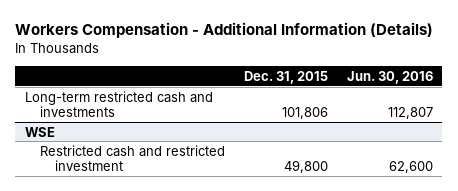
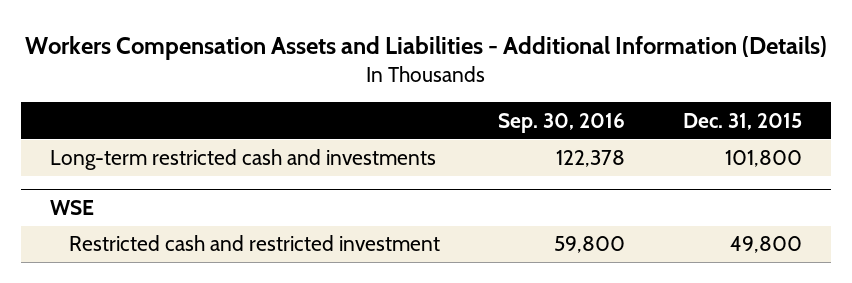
[15,22,434,39] Workers Compensation - Additional Information (Details) -> [25,35,828,60] Workers Compensation Assets and Liabilities - Additional Information (Details)
[346,70,433,84] Jun. 30, 2016 -> none
none -> [497,112,625,133] Sep. 30, 2016
[281,107,328,120] 101,806 -> [724,150,802,168] 101,800

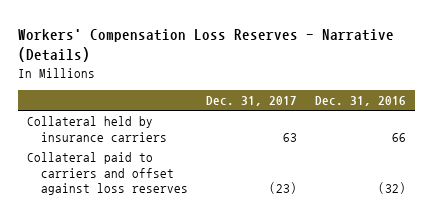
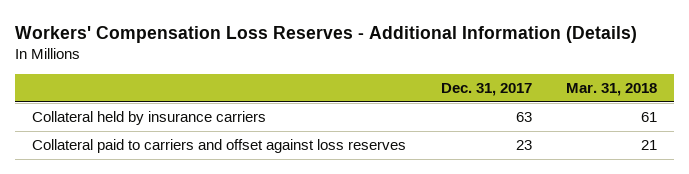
[18,28,395,63] Workers' Compensation Loss Reserves - Narrative (Details) -> [15,25,638,43] Workers' Compensation Loss Reserves - Additional Information (Details)
[314,96,406,107] Dec. 31, 2016 -> none
none -> [565,83,657,97] Mar. 31, 2018
[268,182,297,195] (23) -> [515,140,532,151] 23

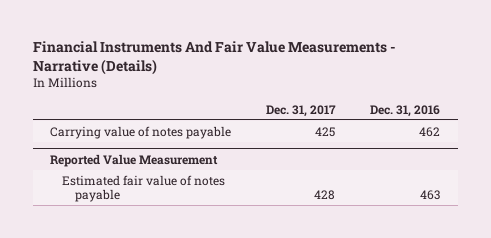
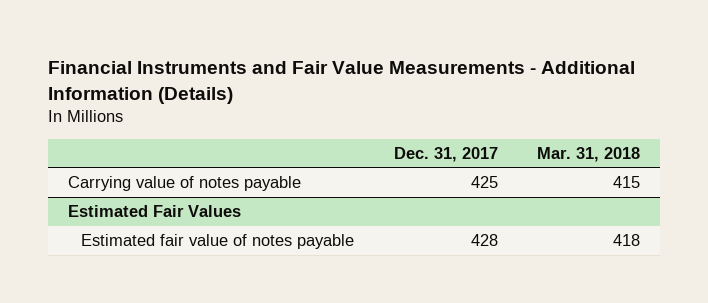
[32,40,396,75] Financial Instruments And Fair Value Measurements - Narrative (Details) -> [48,60,636,104] Financial Instruments and Fair Value Measurements - Additional Information (Details)
[370,104,441,117] Dec. 31, 2016 -> none
none -> [537,146,641,162] Mar. 31, 2018
[50,153,219,167] Reported Value Measurement -> [67,205,241,218] Estimated Fair Values

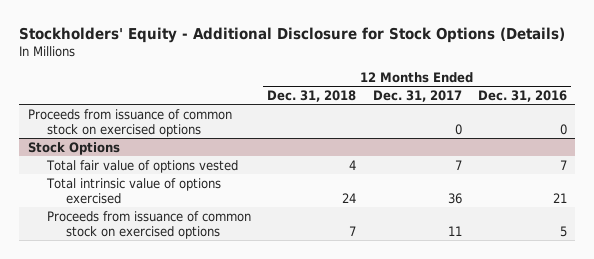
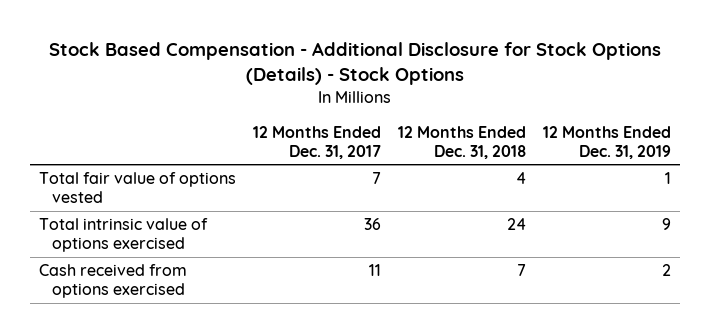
[19,26,566,43] Stockholders' Equity - Additional Disclosure for Stock Options (Details) -> [49,41,662,85] Stock Based Compensation - Additional Disclosure for Stock Options (Details) - Stock Options
[477,89,567,102] Dec. 31, 2016 -> none
none -> [543,125,672,159] 12 Months Ended Dec. 31, 2019
[27,108,232,137] Proceeds from issuance of common stock on exercised options -> none
[27,141,120,155] Stock Options -> none
[46,210,251,239] Proceeds from issuance of common stock on exercised options -> [39,264,188,298] Cash received from options exercised

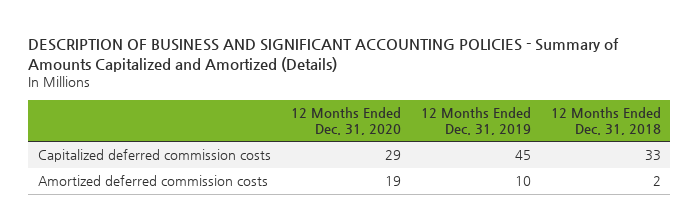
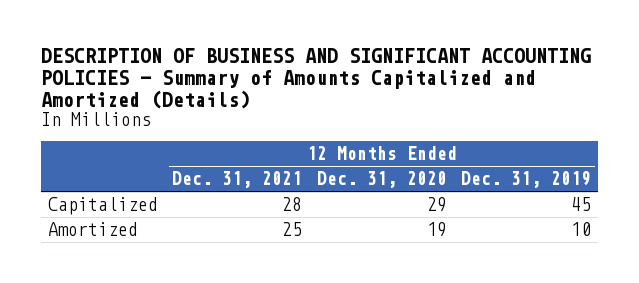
[550,106,661,135] 12 Months Ended Dec. 31, 2018 -> none
none -> [172,171,303,189] Dec. 31, 2021
[38,149,272,163] Capitalized deferred commission costs -> [47,197,158,216] Capitalized
[38,175,269,187] Amortized deferred commission costs -> [47,222,138,237] Amortized

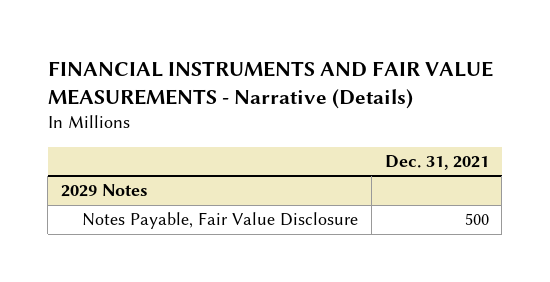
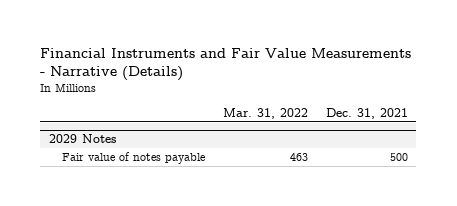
[47,60,493,110] FINANCIAL INSTRUMENTS AND FAIR VALUE MEASUREMENTS - Narrative (Details) -> [40,48,412,82] Financial Instruments and Fair Value Measurements - Narrative (Details)
none -> [223,107,309,119] Mar. 31, 2022
[82,212,359,230] Notes Payable, Fair Value Disclosure -> [62,151,206,164] Fair value of notes payable

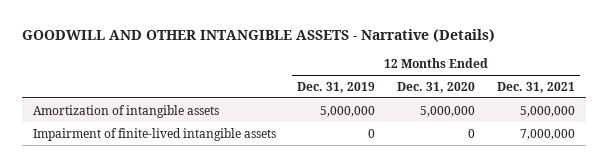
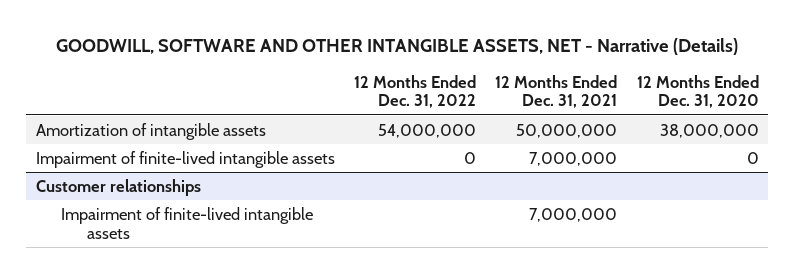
[21,29,495,43] GOODWILL AND OTHER INTANGIBLE ASSETS - Narrative (Details) -> [56,37,739,55] GOODWILL, SOFTWARE AND OTHER INTANGIBLE ASSETS, NET - Narrative (Details)
[297,81,376,93] Dec. 31, 2019 -> none
none -> [354,74,477,109] 12 Months Ended Dec. 31, 2022
[420,105,476,117] 5,000,000 -> [659,123,759,138] 38,000,000
[519,105,575,117] 5,000,000 -> [516,123,618,138] 50,000,000
none -> [35,178,201,196] Customer relationships
none -> [61,206,314,239] Impairment of finite-lived intangible assets

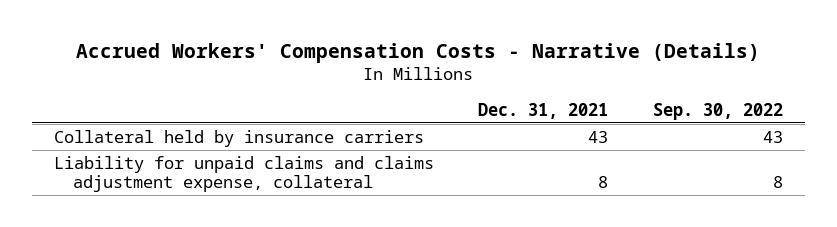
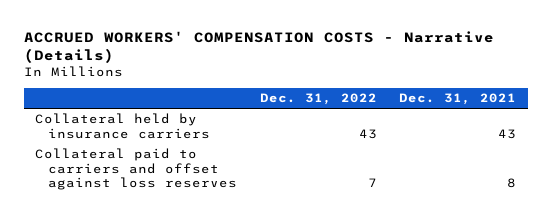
[76,42,761,63] Accrued Workers' Compensation Costs - Narrative (Details) -> [23,30,494,64] ACCRUED WORKERS' COMPENSATION COSTS - Narrative (Details)
[652,103,783,121] Sep. 30, 2022 -> none
none -> [259,93,377,106] Dec. 31, 2022
[53,155,434,193] Liability for unpaid claims and claims adjustment expense, collateral -> [34,148,238,190] Collateral paid to carriers and offset against loss reserves

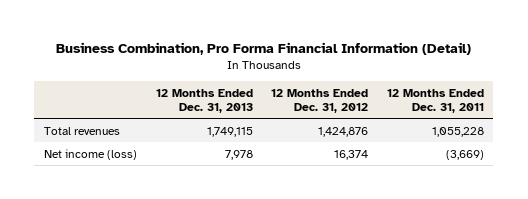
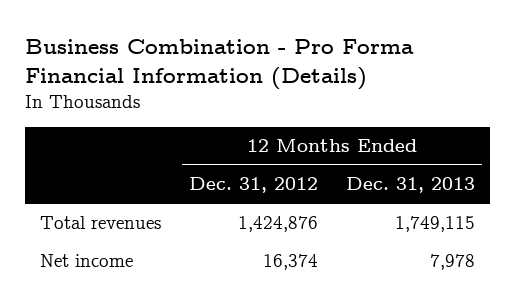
[55,41,471,55] Business Combination, Pro Forma Financial Information (Detail) -> [25,39,415,91] Business Combination - Pro Forma Financial Information (Details)
[387,88,485,113] 12 Months Ended Dec. 31, 2011 -> none
[43,148,137,160] Net income (loss) -> [39,254,133,268] Net income

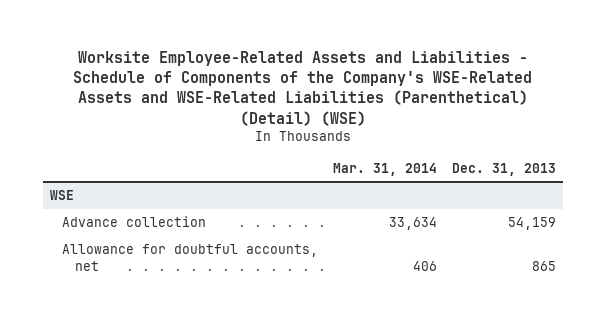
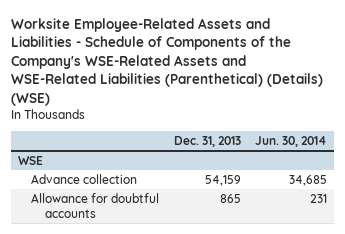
[72,50,532,126] Worksite Employee-Related Assets and Liabilities - Schedule of Components of the Company's WSE-Related Assets and WSE-Related Liabilities (Parenthetical) (Detail) (WSE) -> [10,18,323,106] Worksite Employee-Related Assets and Liabilities - Schedule of Components of the Company's WSE-Related Assets and WSE-Related Liabilities (Parenthetical) (Details) (WSE)
[333,162,438,176] Mar. 31, 2014 -> none
none -> [255,135,328,147] Jun. 30, 2014
[62,244,319,272] Allowance for doubtful accounts, net -> [31,192,160,218] Allowance for doubtful accounts

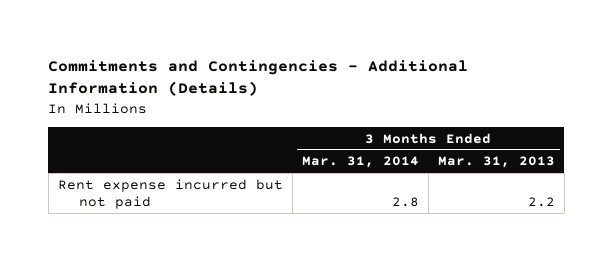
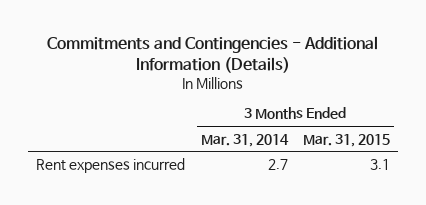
[437,156,555,169] Mar. 31, 2013 -> none
none -> [303,133,391,147] Mar. 31, 2015
[57,178,283,210] Rent expense incurred but not paid -> [35,158,185,174] Rent expenses incurred
[391,197,419,208] 2.8 -> [267,159,288,171] 2.7

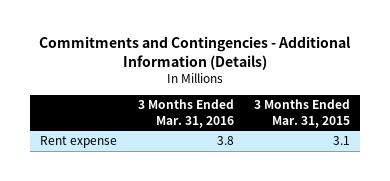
[200,133,289,147] Mar. 31, 2014 -> none
none -> [137,99,234,128] 3 Months Ended Mar. 31, 2016
[35,158,185,174] Rent expenses incurred -> [39,136,117,149] Rent expense

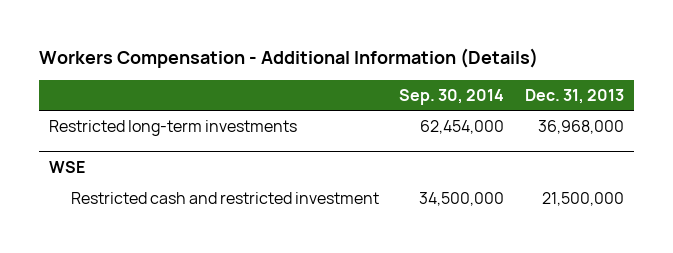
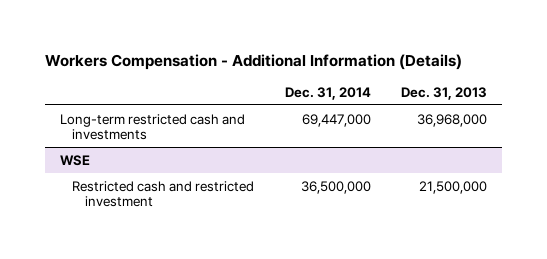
[399,88,505,105] Sep. 30, 2014 -> none
none -> [284,87,371,101] Dec. 31, 2014
[49,120,298,137] Restricted long-term investments -> [59,113,245,141] Long-term restricted cash and investments

